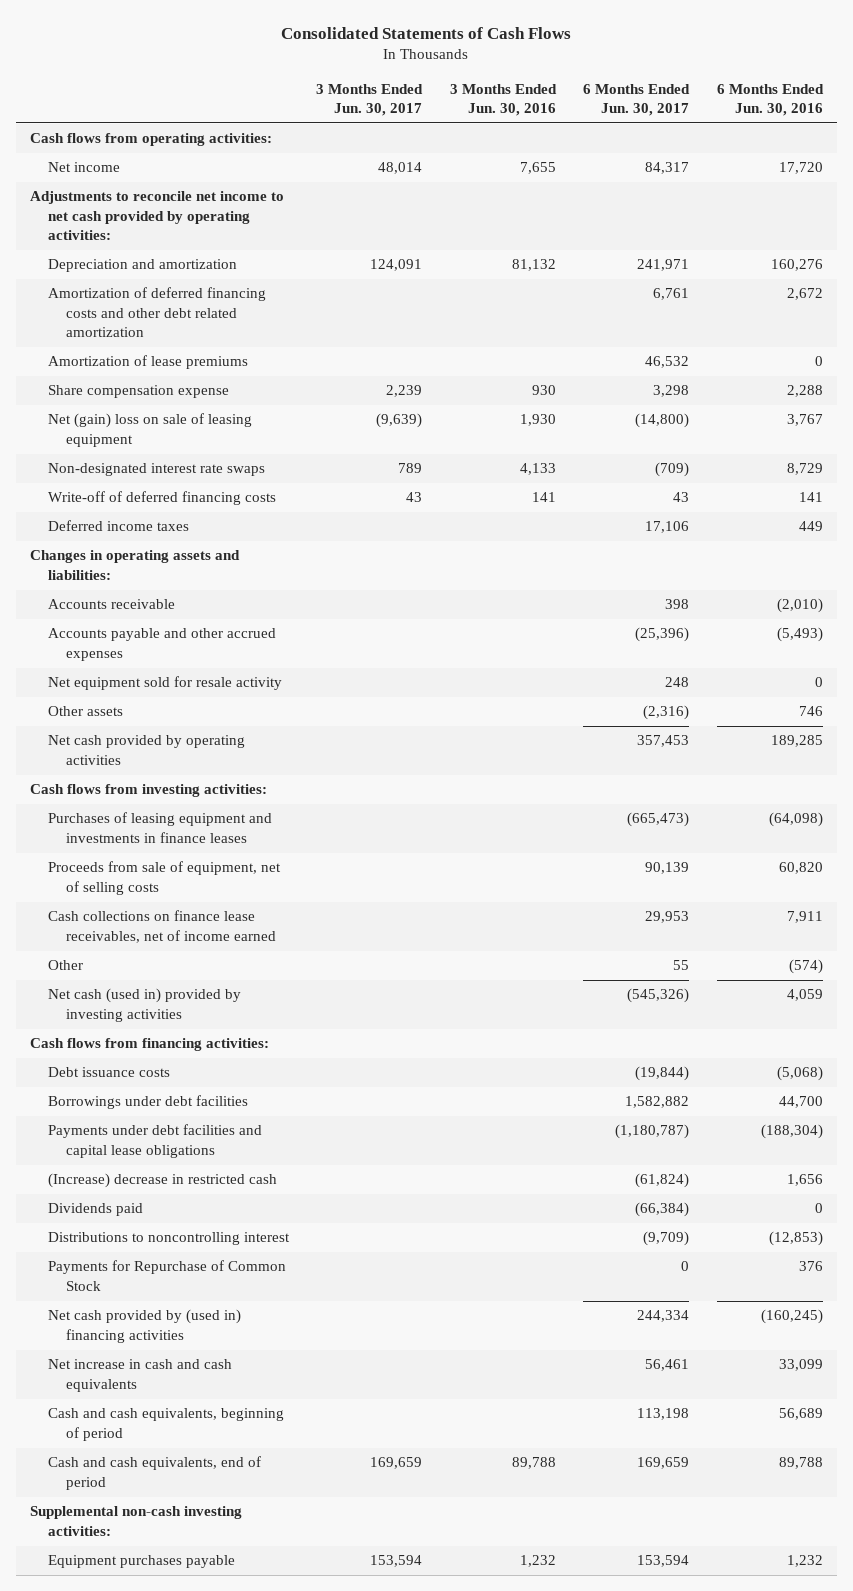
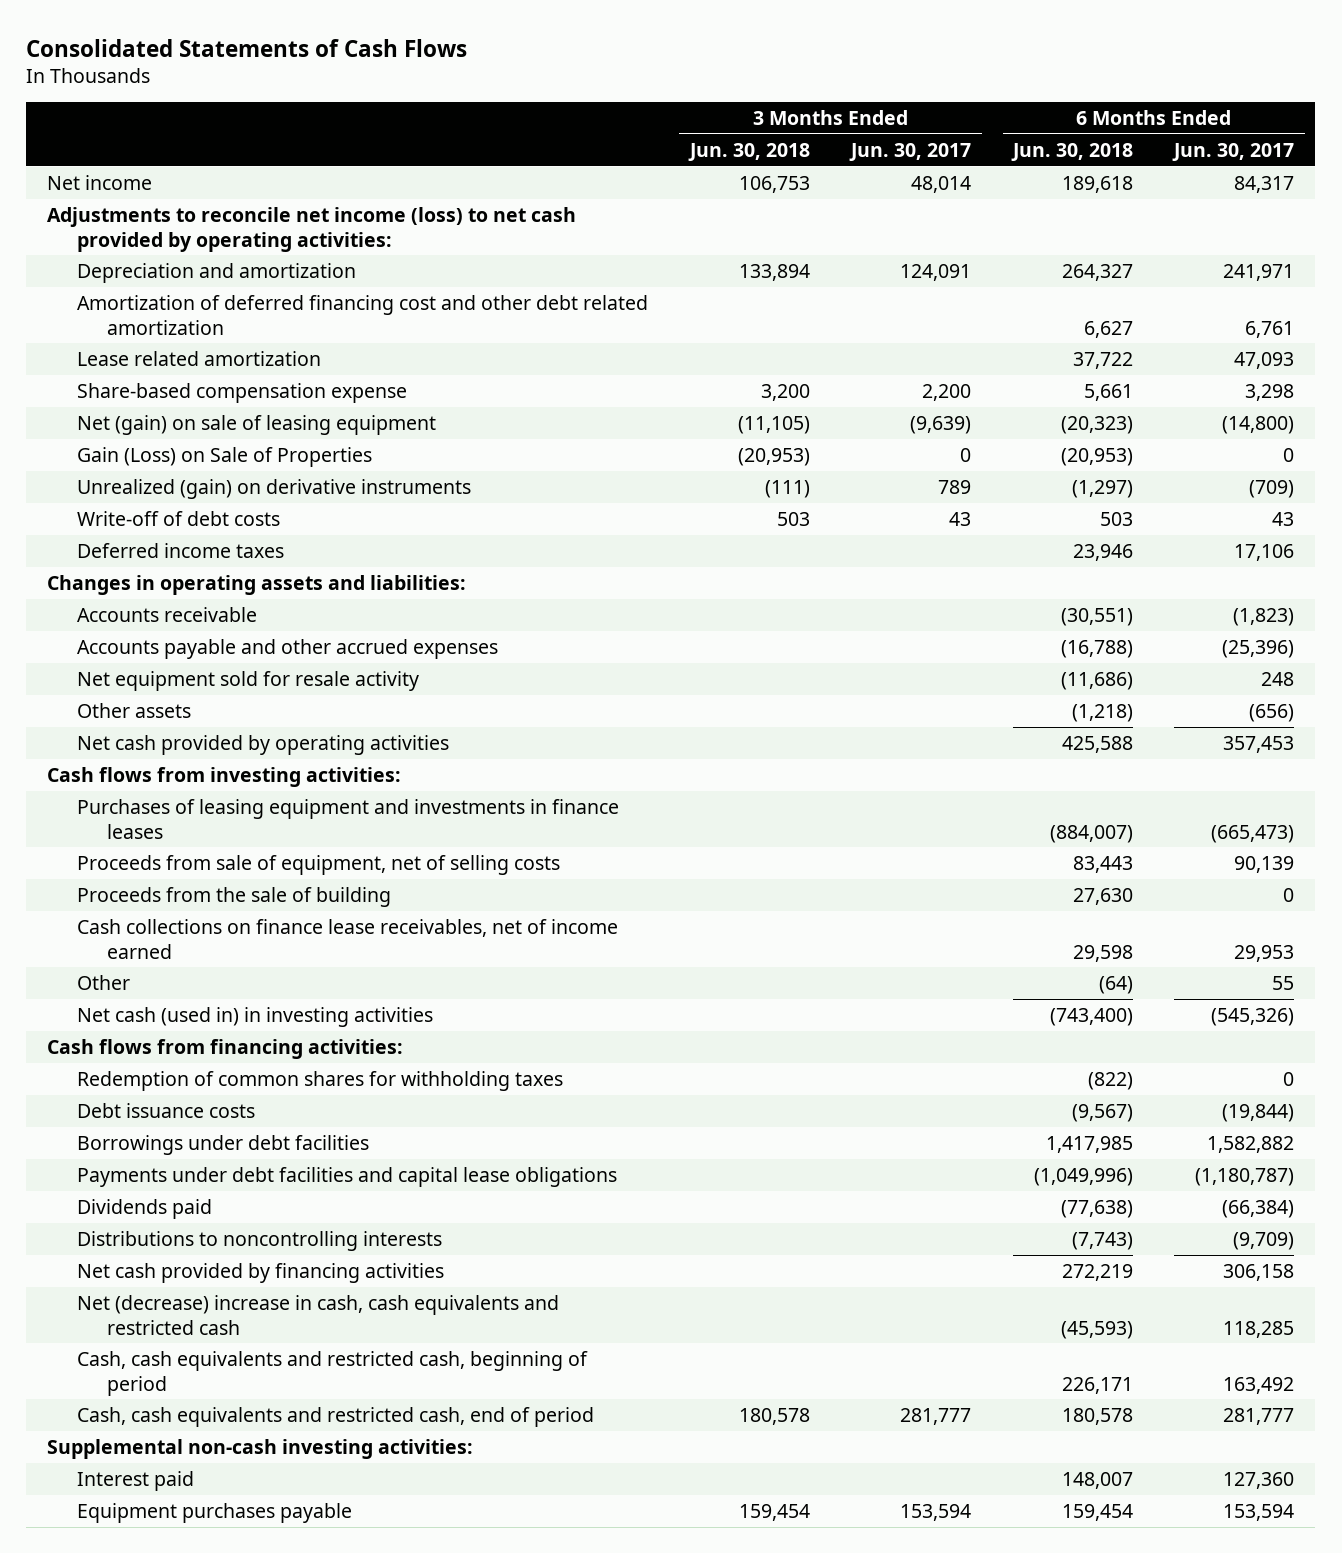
[449,83,557,116] 3 Months Ended Jun. 30, 2016 -> none
[716,83,824,116] 6 Months Ended Jun. 30, 2016 -> none
none -> [687,142,810,161] Jun. 30, 2018
none -> [1010,142,1133,161] Jun. 30, 2018
[29,133,272,147] Cash flows from operating activities: -> none
[29,191,284,241] Adjustments to reconcile net income to net cash provided by operating activities: -> [47,206,577,252] Adjustments to reconcile net income (loss) to net cash provided by operating activities:
[47,287,266,338] Amortization of deferred financing costs and other debt related amortization -> [77,294,649,335] Amortization of deferred financing cost and other debt related amortization
[47,355,248,370] Amortization of lease premiums -> [77,350,322,366] Lease related amortization
[645,356,690,369] 46,532 -> [1234,351,1295,369] 47,093
[47,385,229,399] Share compensation expense -> [77,382,408,403] Share-based compensation expense
[386,385,423,398] 2,239 -> [922,383,972,401] 2,200
[47,413,252,447] Net (gain) loss on sale of leasing equipment -> [77,414,437,435] Net (gain) on sale of leasing equipment
none -> [77,446,373,467] Gain (Loss) on Sale of Properties
[47,463,265,477] Non-designated interest rate swaps -> [77,478,472,499] Unrealized (gain) on derivative instruments
[47,491,276,506] Write-off of deferred financing costs -> [77,510,281,526] Write-off of debt costs
[665,599,690,610] 398 -> [1233,607,1295,626] (1,823)
[643,705,690,721] (2,316) -> [1249,703,1295,722] (656)
none -> [77,886,392,907] Proceeds from the sale of building
[47,988,241,1022] Net cash (used in) provided by investing activities -> [77,1006,434,1027] Net cash (used in) in investing activities
none -> [77,1070,564,1091] Redemption of common shares for withholding taxes
[47,1173,277,1189] (Increase) decrease in restricted cash -> none
[47,1260,286,1291] Payments for Repurchase of Common Stock -> none
[47,1232,290,1246] Distributions to noncontrolling interest -> [77,1230,443,1251] Distributions to noncontrolling interests
[47,1309,241,1343] Net cash provided by (used in) financing activities -> [77,1262,445,1283] Net cash provided by financing activities
[637,1310,690,1323] 244,334 -> [1223,1263,1295,1281] 306,158
[47,1359,232,1392] Net increase in cash and cash equivalents -> [77,1294,560,1335] Net (decrease) increase in cash, cash equivalents and restricted cash
[645,1359,690,1372] 56,461 -> [1223,1320,1295,1338] 118,285
[47,1408,284,1441] Cash and cash equivalents, beginning of period -> [77,1350,589,1396] Cash, cash equivalents and restricted cash, beginning of period
[637,1408,690,1421] 113,198 -> [1223,1376,1295,1394] 163,492
[47,1456,261,1490] Cash and cash equivalents, end of period -> [77,1406,595,1427] Cash, cash equivalents and restricted cash, end of period
[370,1457,423,1470] 169,659 -> [900,1407,972,1425] 281,777
[637,1457,690,1470] 169,659 -> [1223,1407,1295,1425] 281,777
none -> [77,1470,195,1491] Interest paid

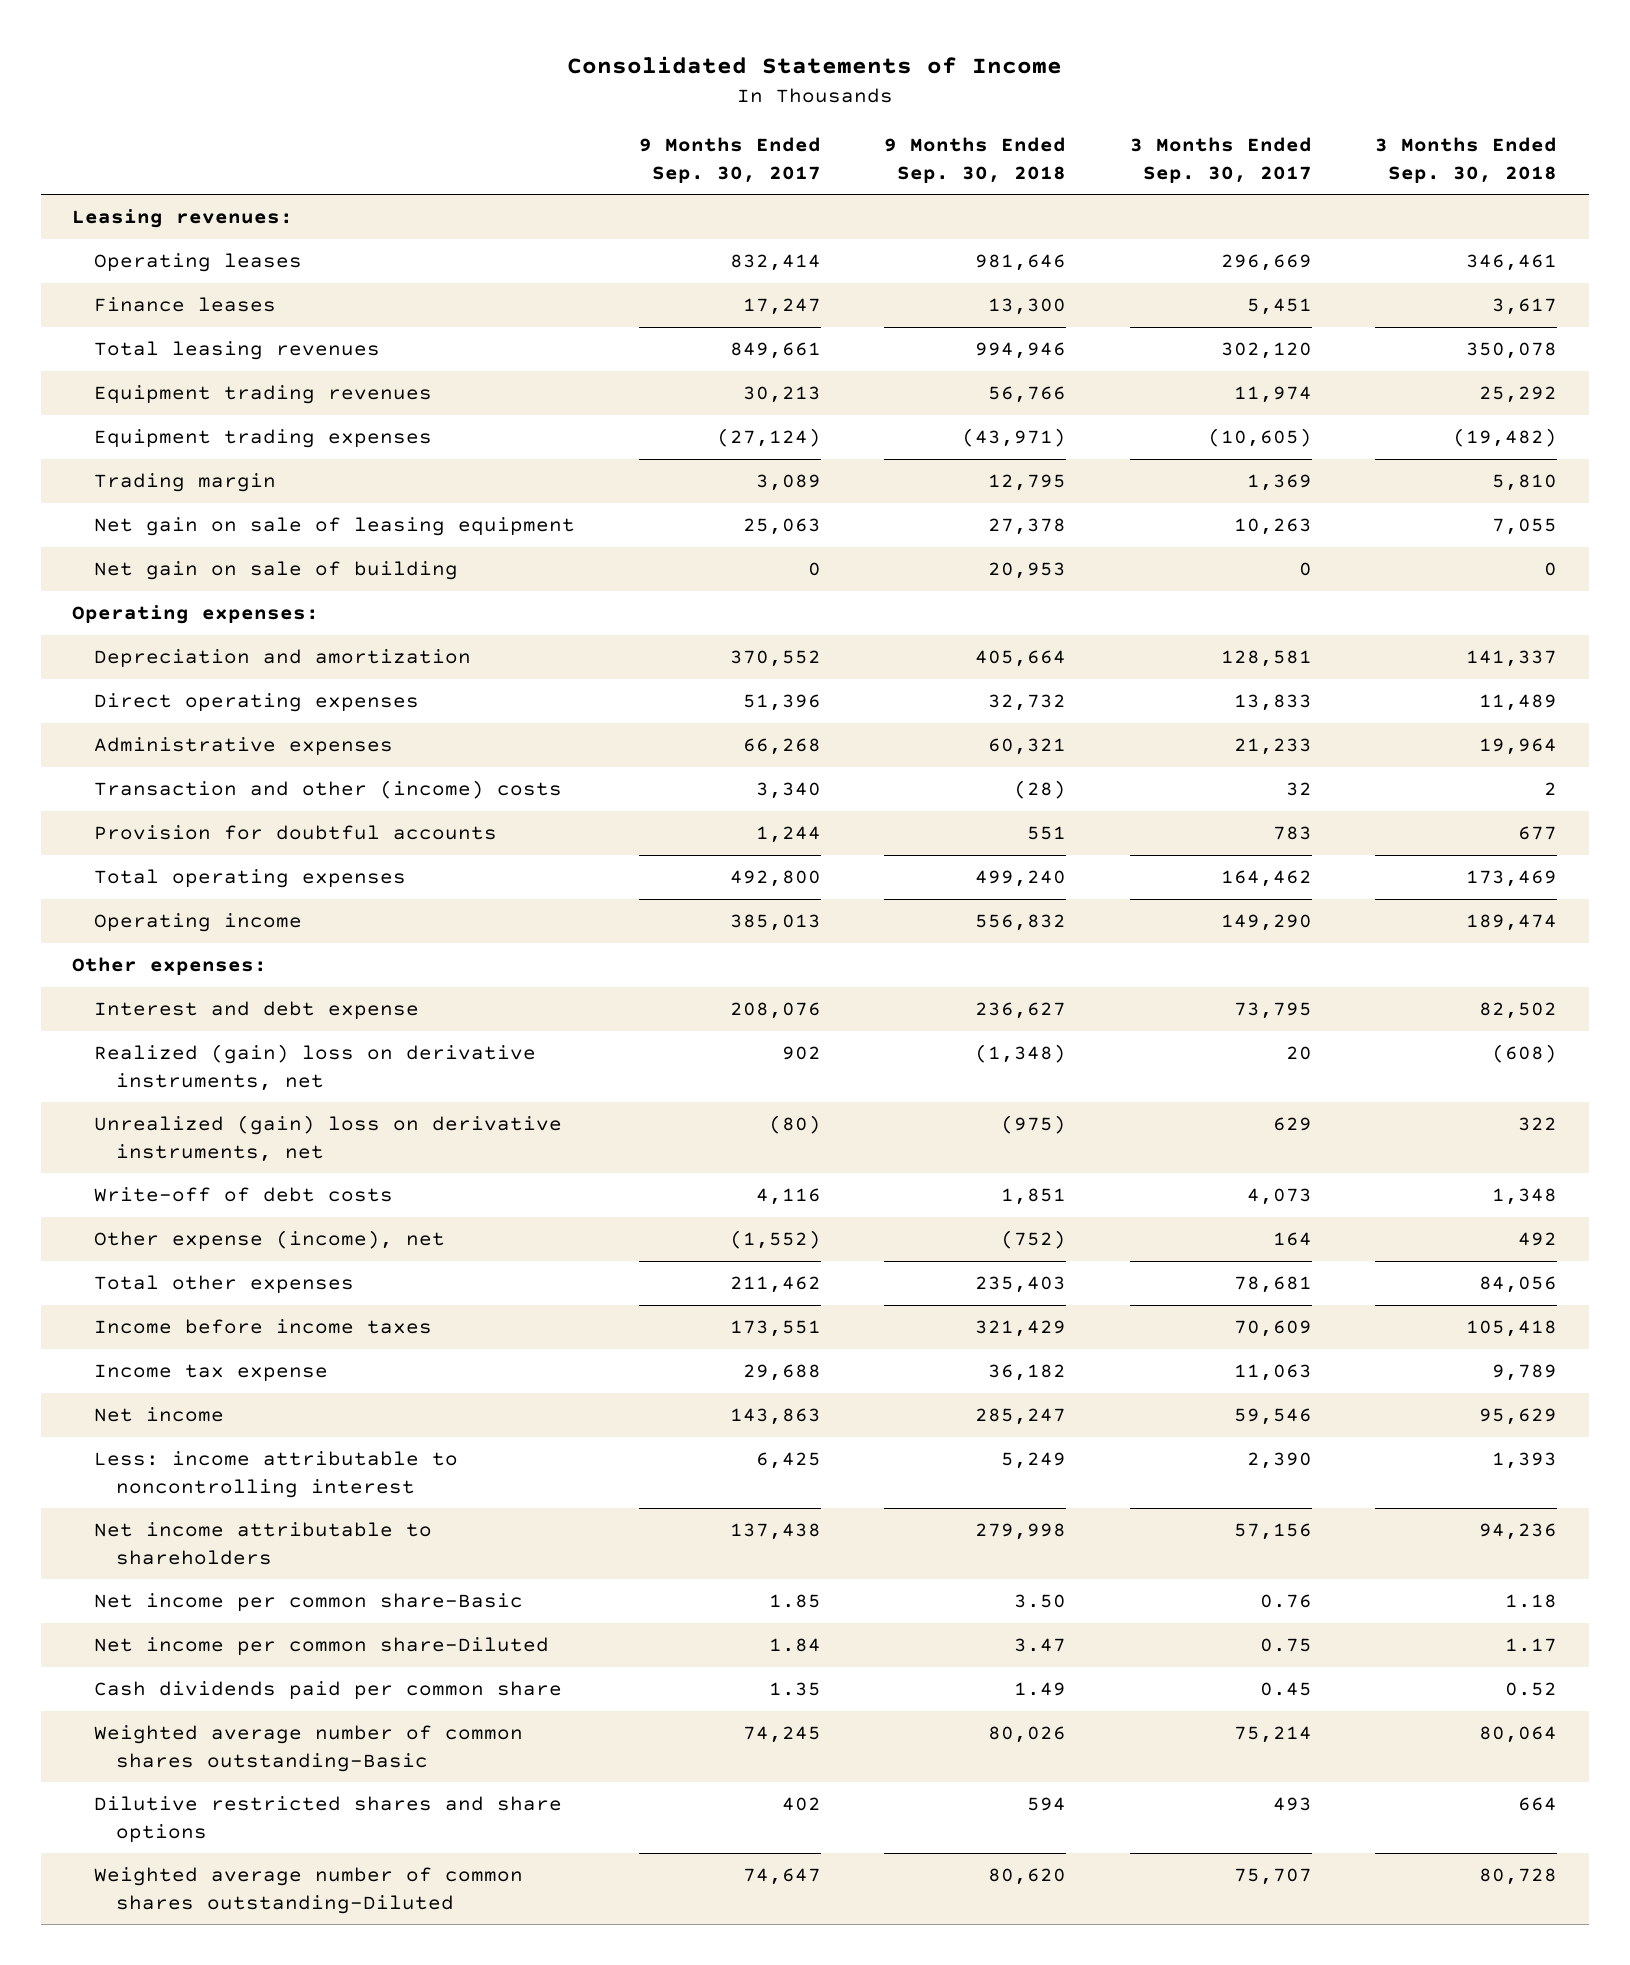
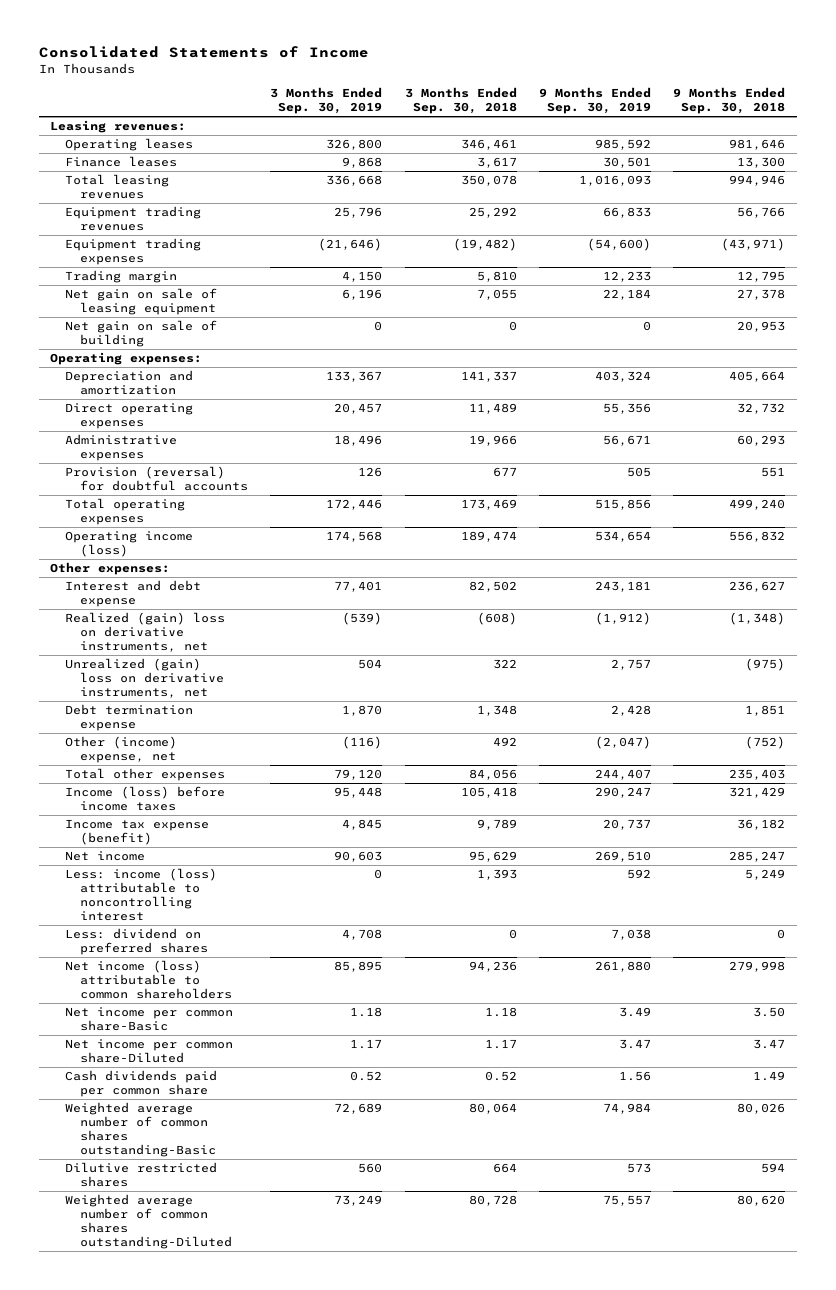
[638,137,821,183] 9 Months Ended Sep. 30, 2017 -> none
[1129,137,1312,183] 3 Months Ended Sep. 30, 2017 -> none
none -> [270,87,383,115] 3 Months Ended Sep. 30, 2019
none -> [539,87,652,115] 9 Months Ended Sep. 30, 2019
[94,780,563,800] Transaction and other (income) costs -> none
[988,738,1067,756] 60,321 -> [737,434,786,446] 60,293
[1479,738,1558,756] 19,964 -> [468,434,517,446] 19,966
[94,825,498,841] Provision for doubtful accounts -> [64,465,248,492] Provision (reversal) for doubtful accounts
[94,913,303,933] Operating income -> [64,530,193,558] Operating income (loss)
[94,1187,394,1203] Write-off of debt costs -> [64,703,193,732] Debt termination expense
[94,1230,446,1251] Other expense (income), net -> [64,735,177,764] Other (income) expense, net
[94,1319,433,1335] Income before income taxes -> [64,785,225,812] Income (loss) before income taxes
[94,1364,329,1383] Income tax expense -> [64,818,209,846] Income tax expense (benefit)
[94,1451,459,1498] Less: income attributable to noncontrolling interest -> [64,867,217,922] Less: income (loss) attributable to noncontrolling interest
none -> [64,927,208,956] Less: dividend on preferred shares
[94,1522,433,1565] Net income attributable to shareholders -> [64,959,232,1000] Net income (loss) attributable to common shareholders
[94,1796,563,1843] Dilutive restricted shares and share options -> [64,1161,217,1188] Dilutive restricted shares

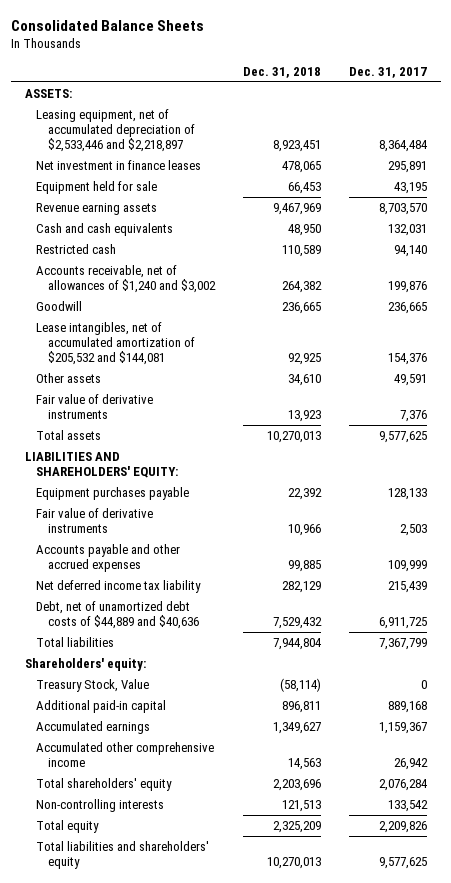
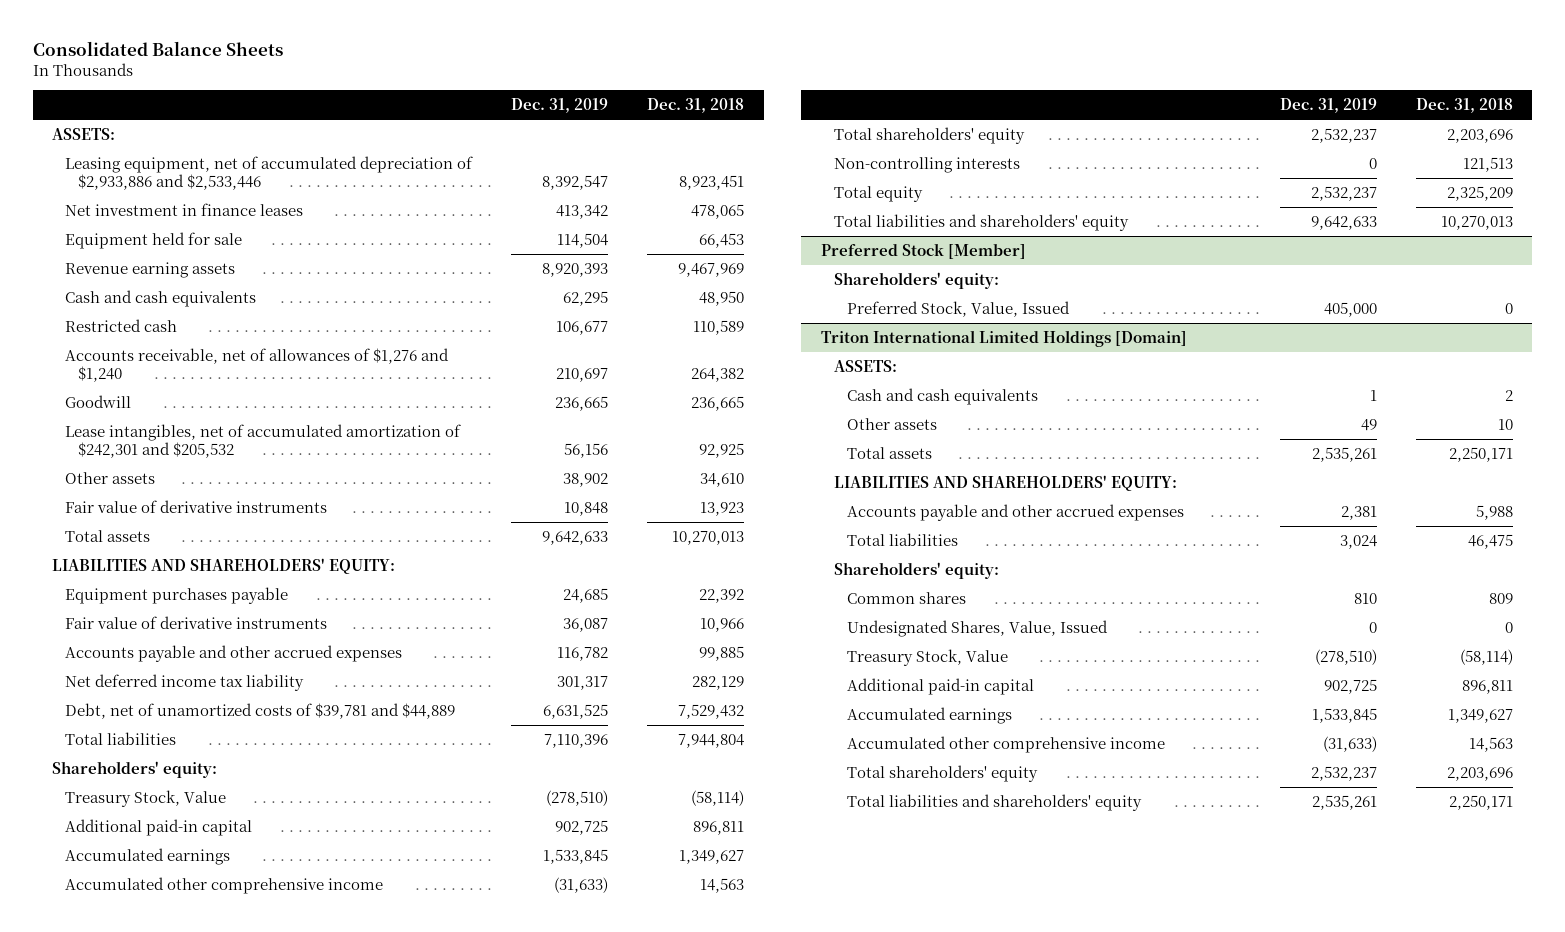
[348,66,427,78] Dec. 31, 2017 -> none
none -> [511,98,609,114] Dec. 31, 2019
[36,108,196,153] Leasing equipment, net of accumulated depreciation of $2,533,446 and $2,218,897 -> [65,155,474,190] Leasing equipment, net of accumulated depreciation of $2,933,886 and $2,533,446
[36,264,217,294] Accounts receivable, net of allowances of $1,240 and $3,002 -> [65,347,450,382] Accounts receivable, net of allowances of $1,276 and $1,240
[36,321,196,366] Lease intangibles, net of accumulated amortization of $205,532 and $144,081 -> [65,423,462,458] Lease intangibles, net of accumulated amortization of $242,301 and $205,532
[36,600,200,630] Debt, net of unamortized debt costs of $44,889 and $40,636 -> [65,702,456,719] Debt, net of unamortized costs of $39,781 and $44,889
none -> [820,242,1026,259] Preferred Stock [Member]
none -> [833,271,999,289] Shareholders' equity:
none -> [846,300,1070,317] Preferred Stock, Value, Issued
none -> [820,329,1187,347] Triton International Limited Holdings [Domain]
none -> [833,359,897,372] ASSETS:
none -> [846,387,1038,405] Cash and cash equivalents
none -> [846,417,937,430] Other assets
none -> [846,446,932,459] Total assets
none -> [833,474,1177,491] LIABILITIES AND SHAREHOLDERS' EQUITY:
none -> [846,503,1184,521] Accounts payable and other accrued expenses
none -> [846,532,958,546] Total liabilities
none -> [833,561,999,579] Shareholders' equity:
none -> [846,591,966,604] Common shares
none -> [846,619,1108,637] Undesignated Shares, Value, Issued
none -> [846,648,1008,666] Treasury Stock, Value
none -> [846,677,1034,695] Additional paid-in capital
none -> [846,706,1012,724] Accumulated earnings
none -> [846,735,1165,753] Accumulated other comprehensive income
none -> [846,764,1038,782] Total shareholders' equity
none -> [846,793,1142,811] Total liabilities and shareholders' equity

